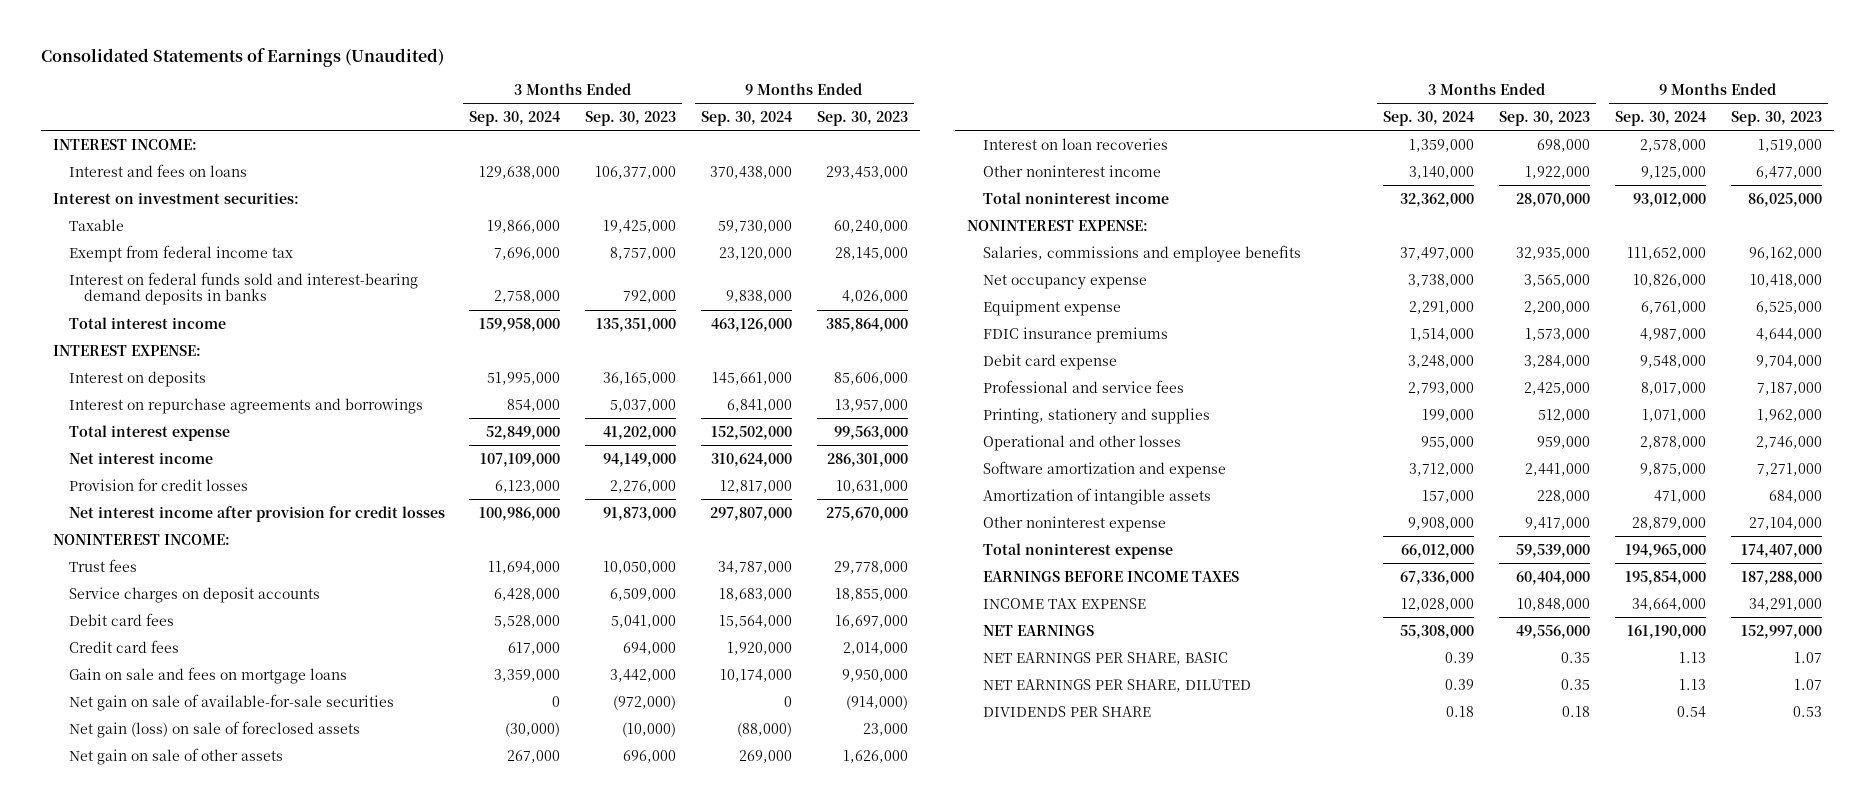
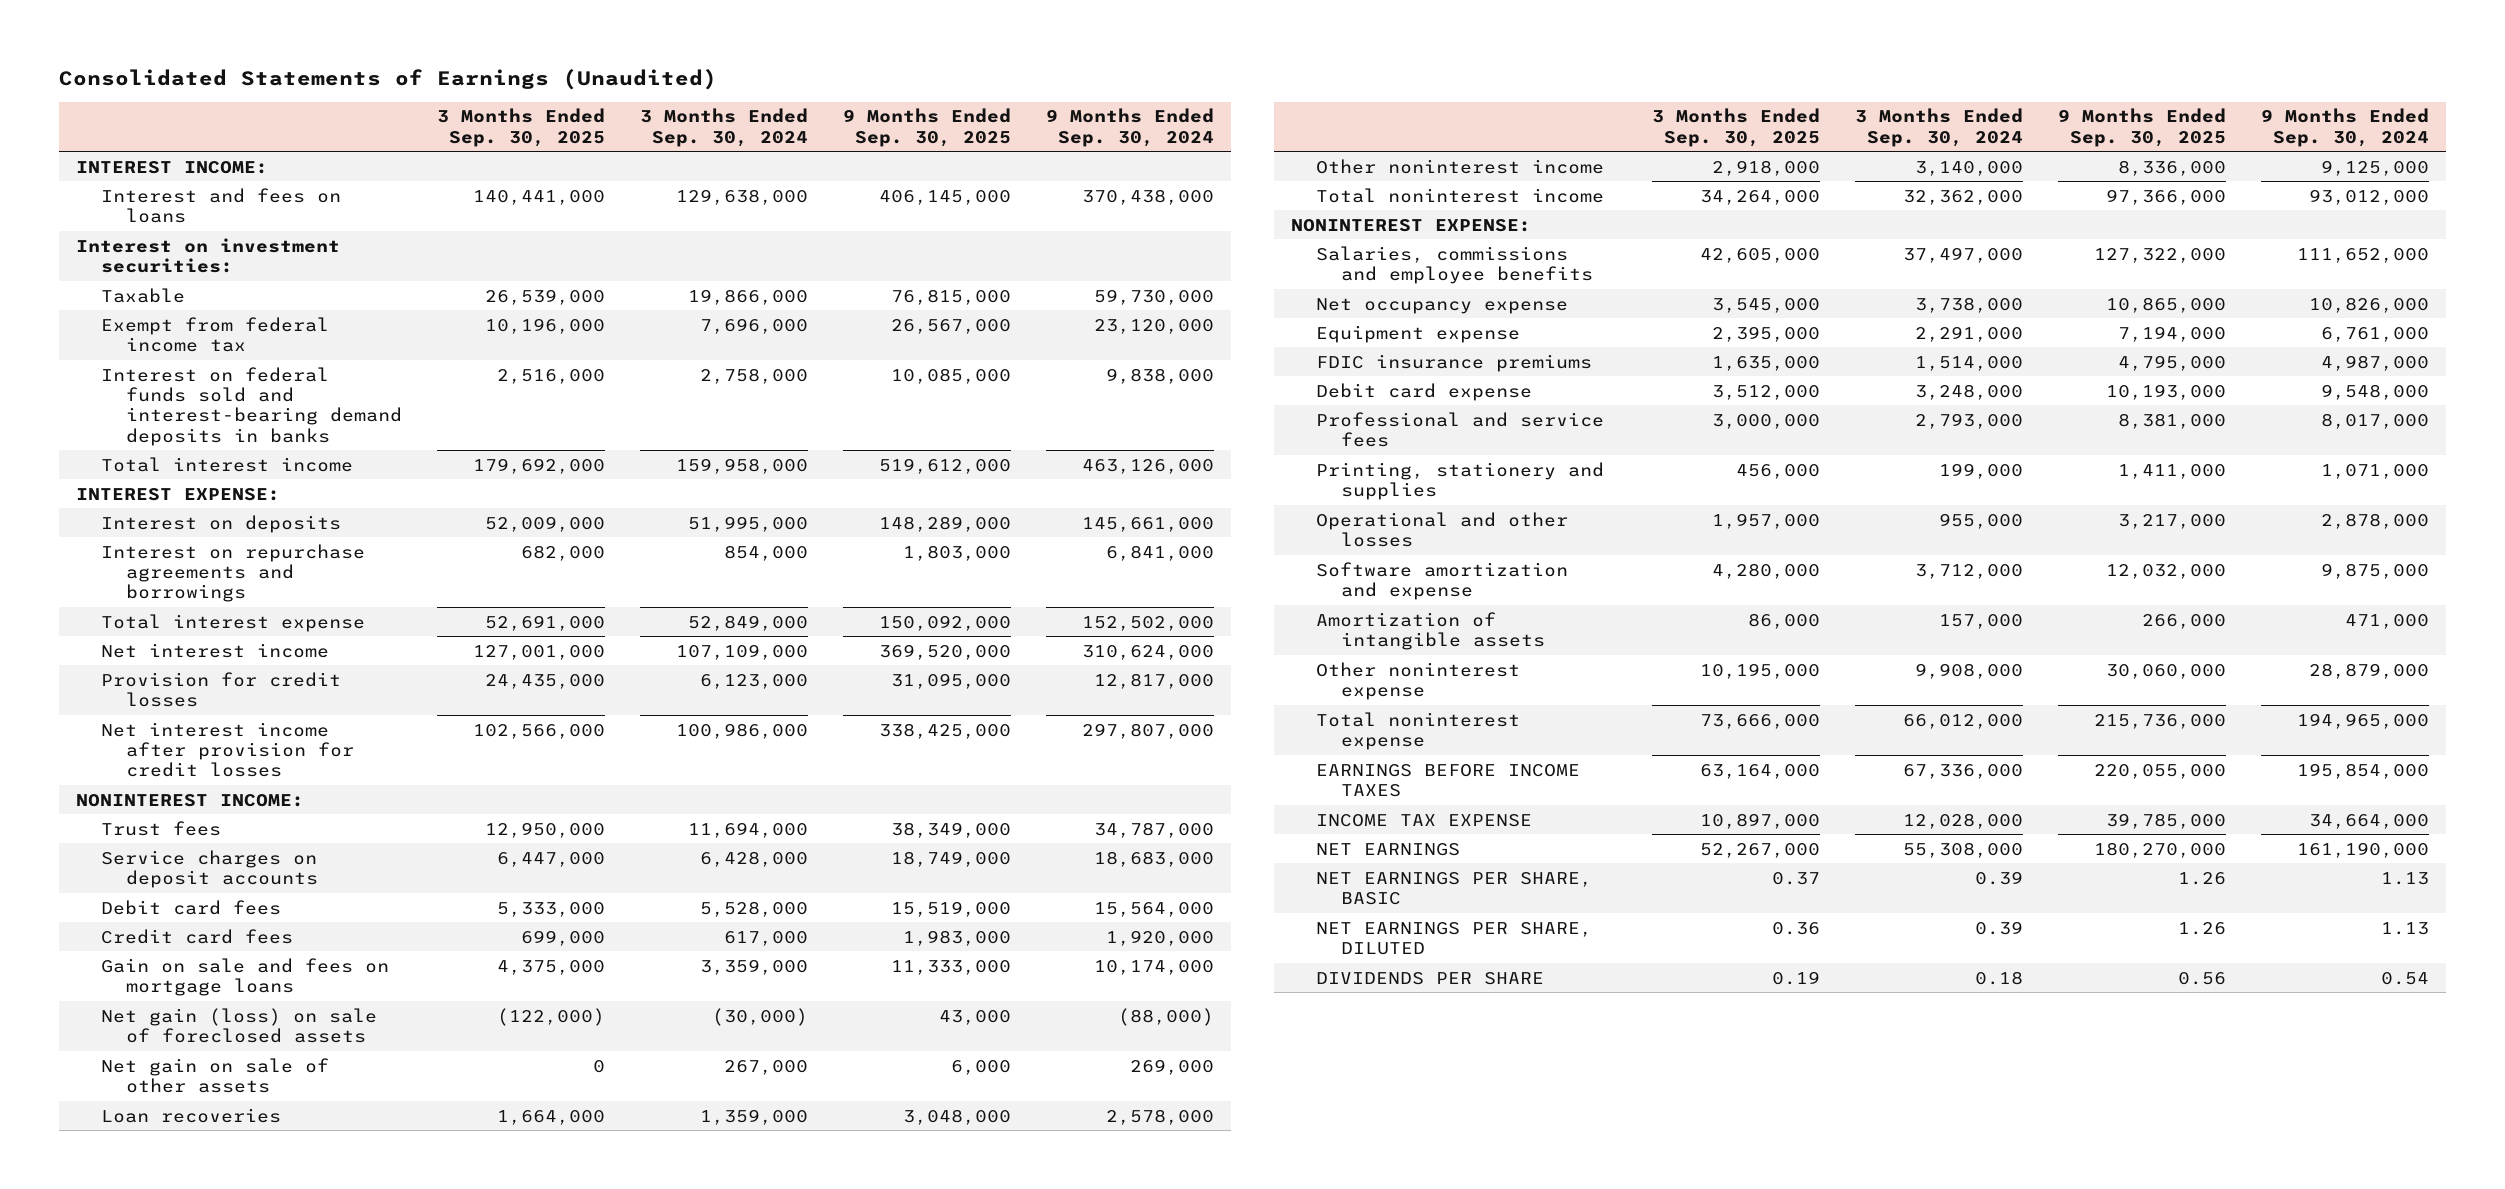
[585,110,677,126] Sep. 30, 2023 -> none
[816,110,908,126] Sep. 30, 2023 -> none
none -> [436,108,605,147] 3 Months Ended Sep. 30, 2025
none -> [842,108,1011,147] 9 Months Ended Sep. 30, 2025
[68,693,394,711] Net gain on sale of available-for-sale securities -> none
[982,137,1168,150] Interest on loan recoveries -> [101,1107,282,1123] Loan recoveries

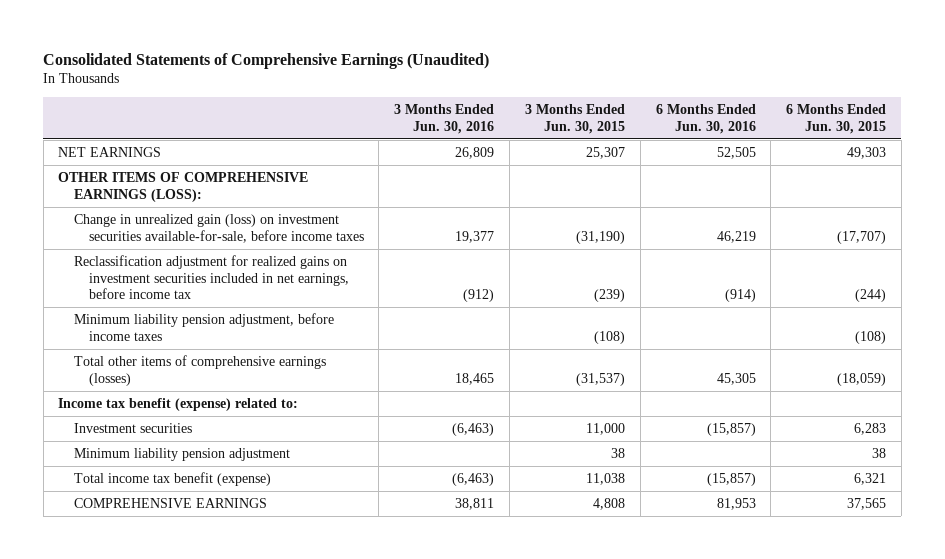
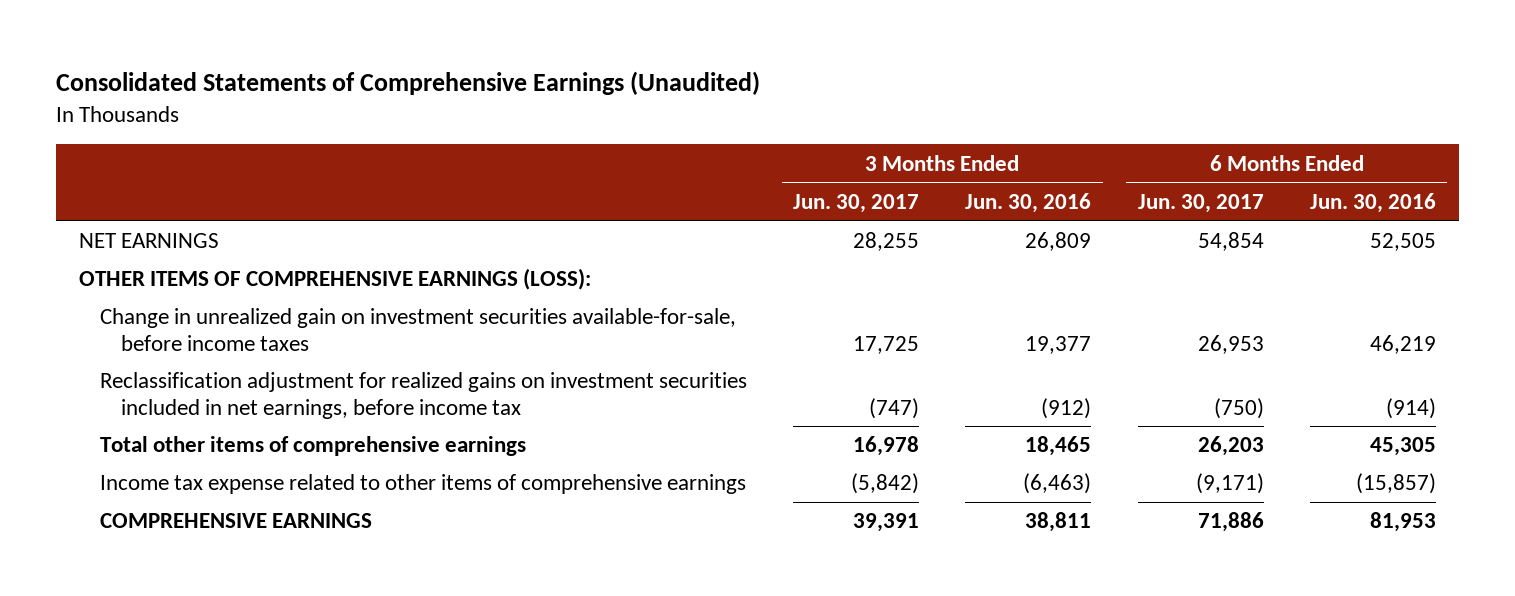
[524,104,625,134] 3 Months Ended Jun. 30, 2015 -> none
[786,104,887,134] 6 Months Ended Jun. 30, 2015 -> none
none -> [793,193,920,213] Jun. 30, 2017
none -> [1137,193,1264,213] Jun. 30, 2017
[73,214,364,243] Change in unrealized gain (loss) on investment securities available-for-sale, before income taxes -> [100,308,737,351] Change in unrealized gain on investment securities available-for-sale, before income taxes
[73,313,334,341] Minimum liability pension adjustment, before income taxes -> none
[58,398,299,412] Income tax benefit (expense) related to: -> none
[73,423,192,434] Investment securities -> none
[73,448,290,462] Minimum liability pension adjustment -> none
[73,355,326,386] Total other items of comprehensive earnings (losses) -> [100,436,527,457] Total other items of comprehensive earnings
[73,472,271,487] Total income tax benefit (expense) -> [100,474,747,495] Income tax expense related to other items of comprehensive earnings

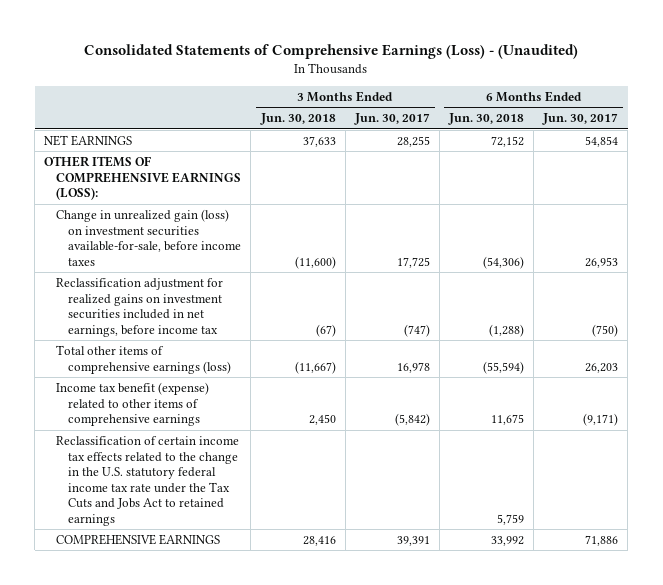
[56,71,761,96] Consolidated Statements of Comprehensive Earnings (Unaudited) -> [84,44,579,60] Consolidated Statements of Comprehensive Earnings (Loss) - (Unaudited)
[965,192,1092,213] Jun. 30, 2016 -> none
[1309,192,1436,213] Jun. 30, 2016 -> none
none -> [259,113,336,126] Jun. 30, 2018
none -> [448,113,525,126] Jun. 30, 2018
[100,308,737,351] Change in unrealized gain on investment securities available-for-sale, before income taxes -> [56,208,242,266] Change in unrealized gain (loss) on investment securities available-for-sale, before income taxes
[100,436,527,457] Total other items of comprehensive earnings -> [56,344,232,374] Total other items of comprehensive earnings (loss)
[100,474,747,495] Income tax expense related to other items of comprehensive earnings -> [56,381,210,427] Income tax benefit (expense) related to other items of comprehensive earnings
none -> [56,435,240,527] Reclassification of certain income tax effects related to the change in the U.S. statutory federal income tax rate under the Tax Cuts and Jobs Act to retained earnings

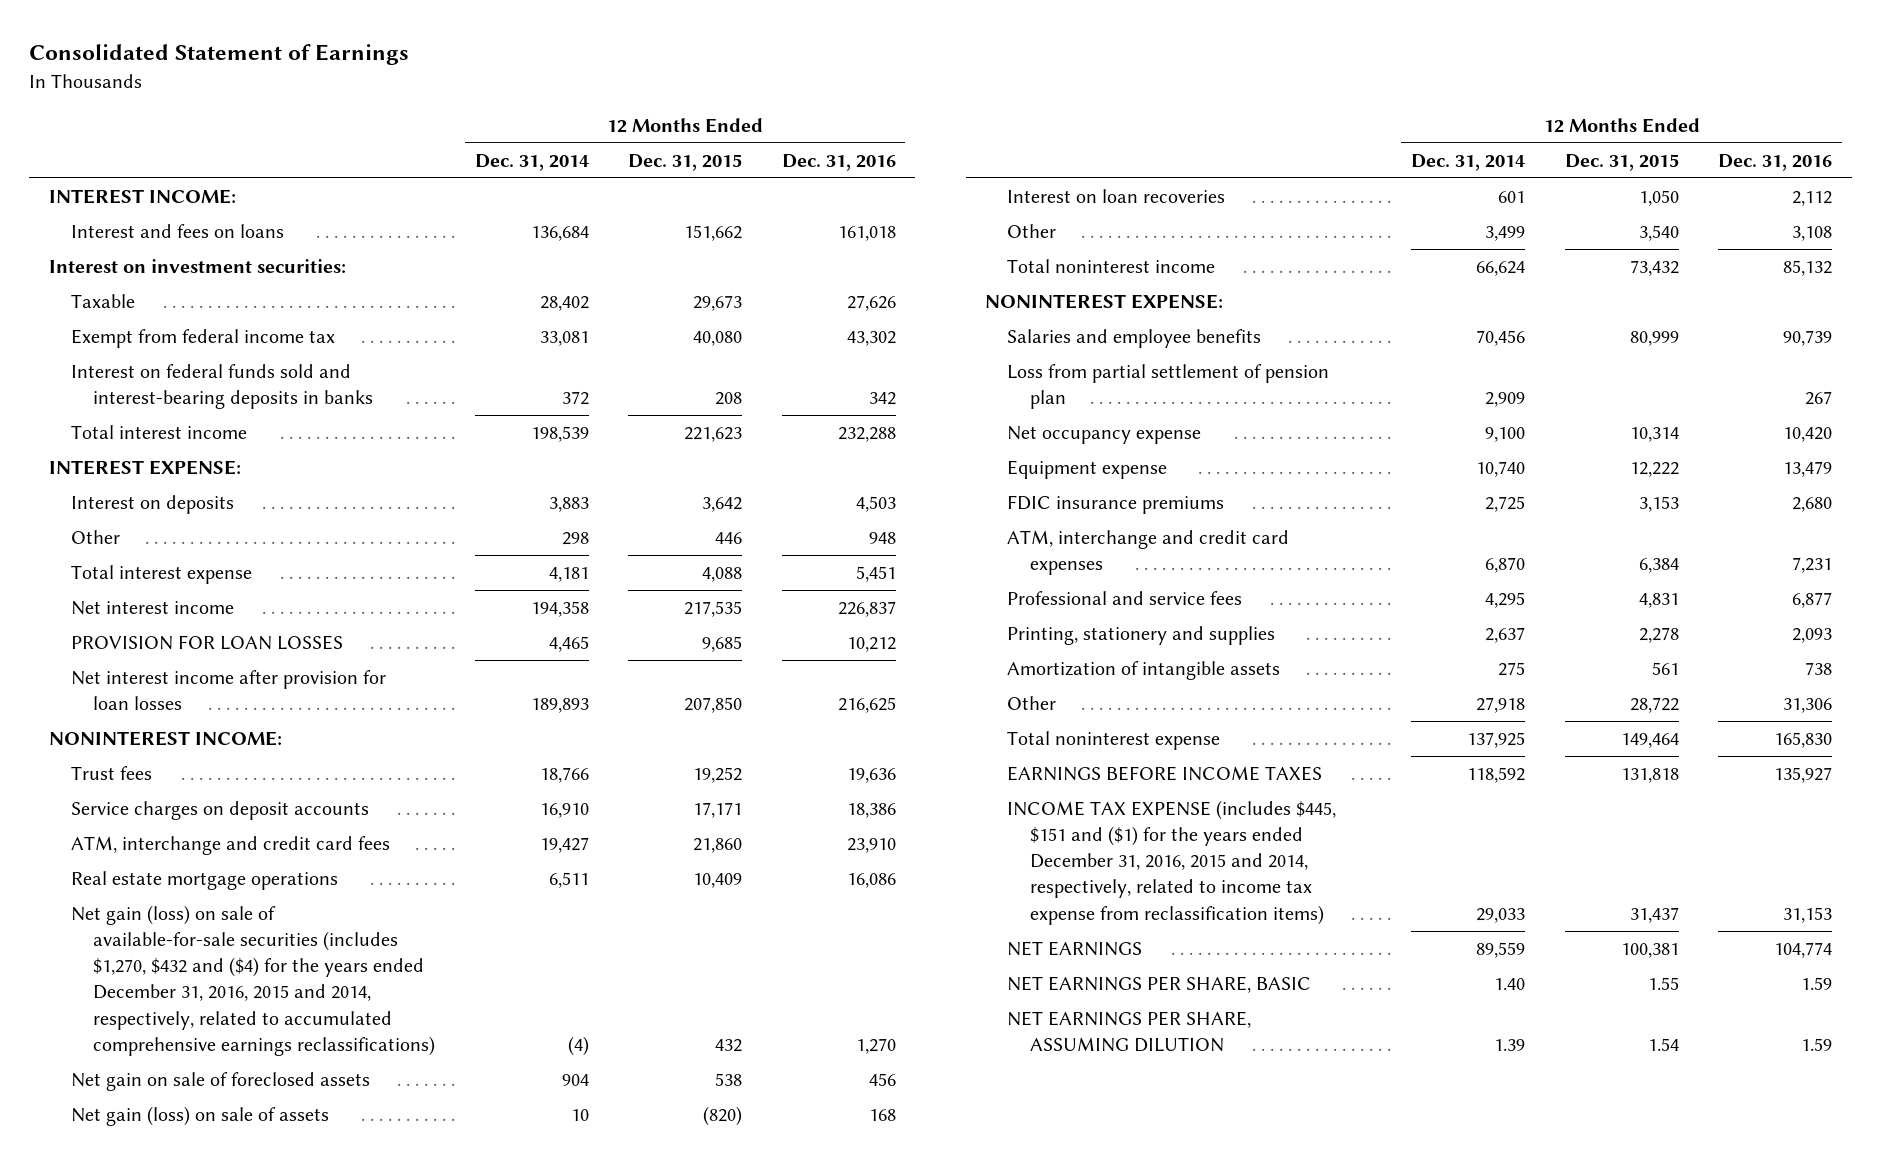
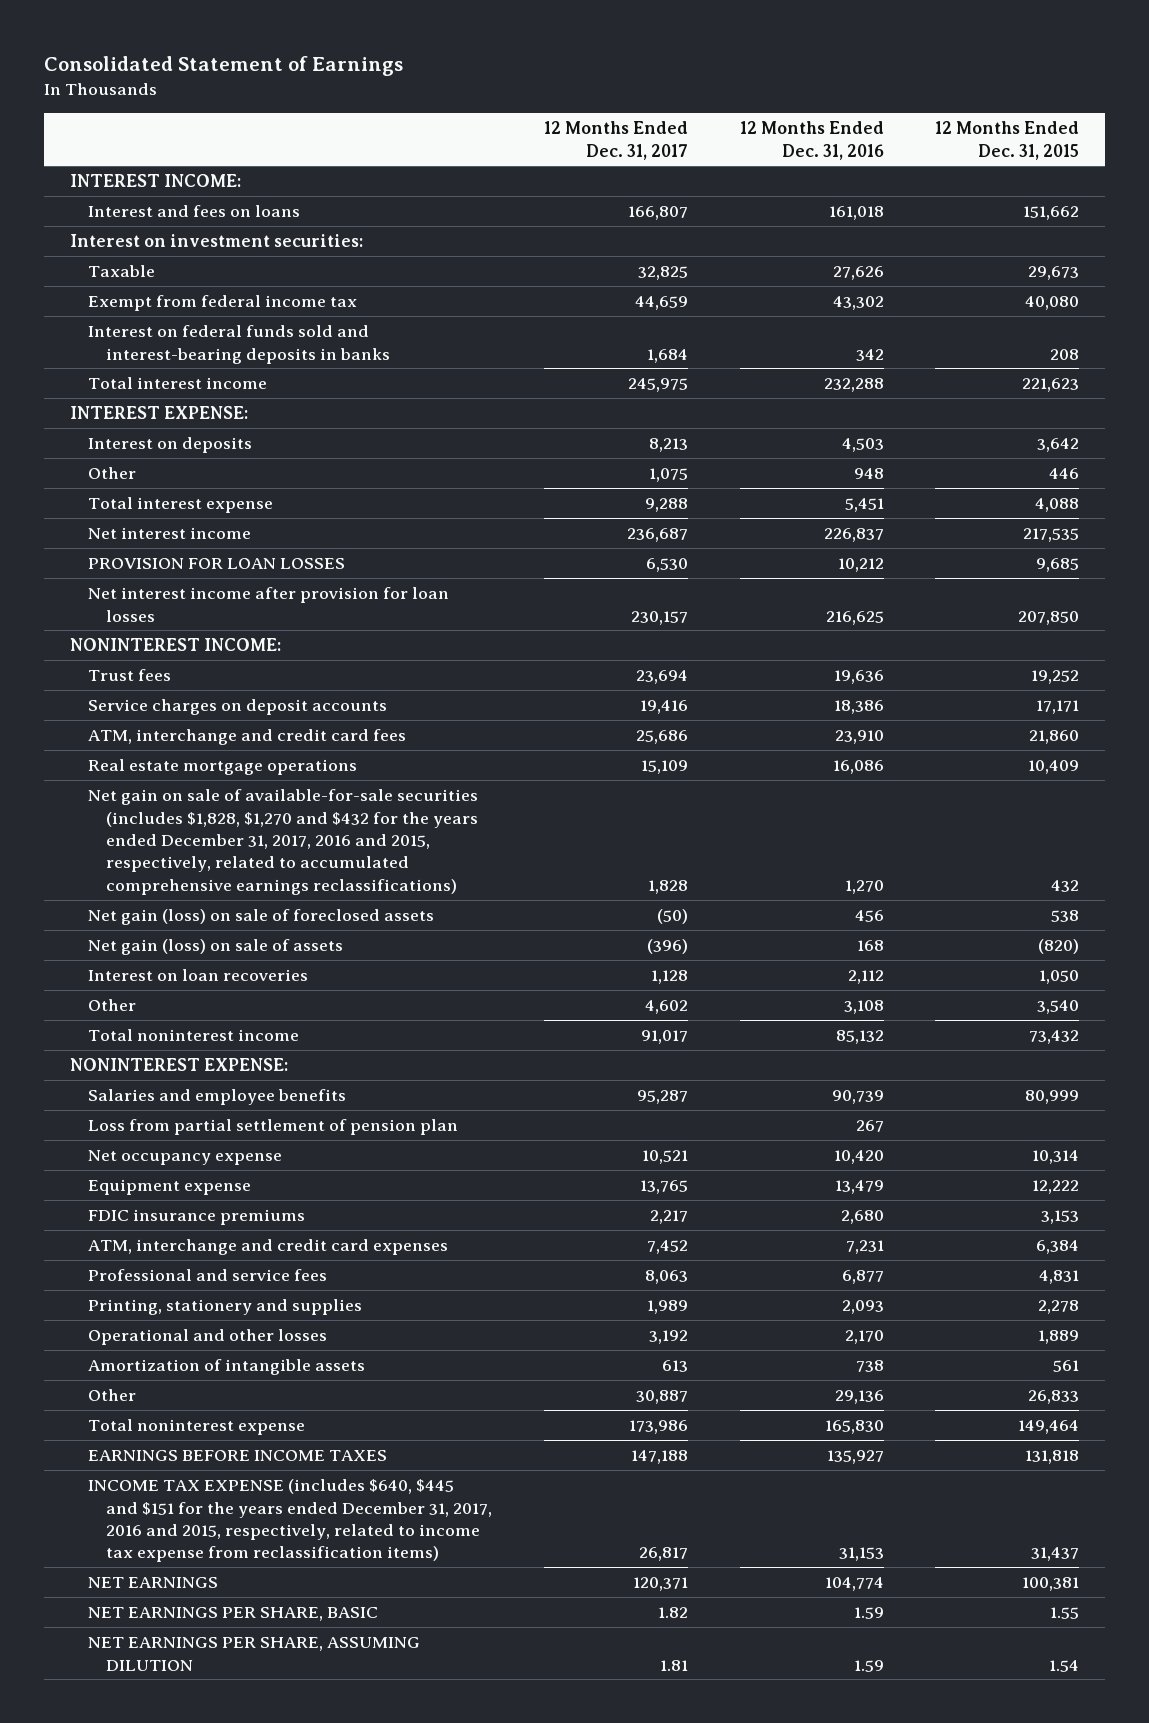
[474,153,589,171] Dec. 31, 2014 -> none
none -> [543,121,688,160] 12 Months Ended Dec. 31, 2017
[70,905,436,1056] Net gain (loss) on sale of available-for-sale securities (includes $1,270, $432 and ($4) for the years ended December 31, 2016, 2015 and 2014, respectively, related to accumulated comprehensive earnings reclassifications) -> [87,789,478,895] Net gain on sale of available-for-sale securities (includes $1,828, $1,270 and $432 for the years ended December 31, 2017, 2016 and 2015, respectively, related to accumulated comprehensive earnings reclassifications)
[70,1072,370,1092] Net gain on sale of foreclosed assets -> [87,909,434,926] Net gain (loss) on sale of foreclosed assets
none -> [87,1329,327,1346] Operational and other losses
[1629,697,1679,714] 28,722 -> [1028,1390,1080,1405] 26,833
[1782,698,1832,714] 31,306 -> [834,1390,884,1405] 29,136
[1007,800,1337,925] INCOME TAX EXPENSE (includes $445, $151 and ($1) for the years ended December 31, 2016, 2015 and 2014, respectively, related to income tax expense from reclassification items) -> [87,1479,492,1563] INCOME TAX EXPENSE (includes $640, $445 and $151 for the years ended December 31, 2017, 2016 and 2015, respectively, related to income tax expense from reclassification items)

